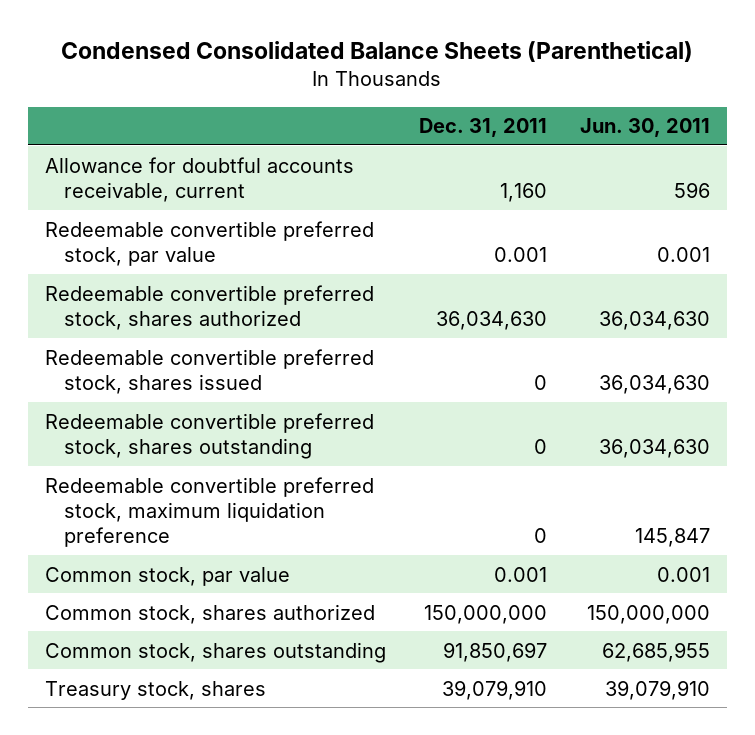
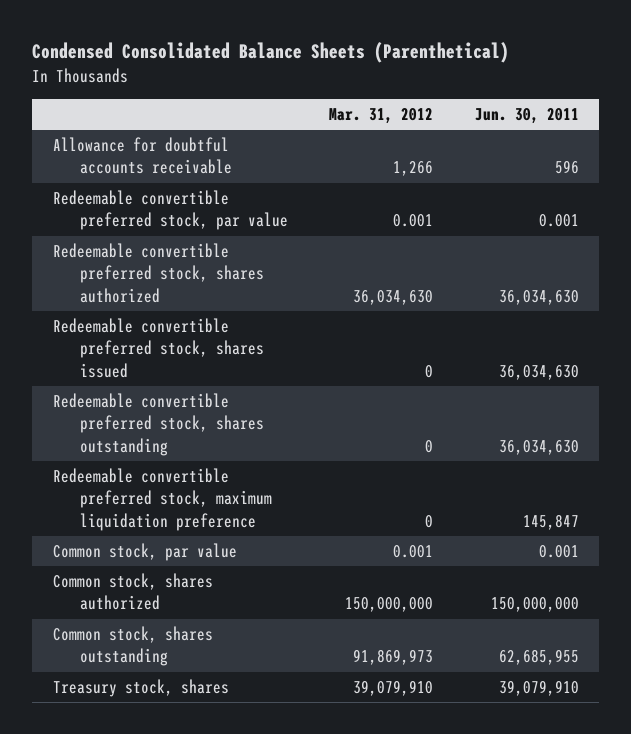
[418,118,547,138] Dec. 31, 2011 -> none
none -> [329,108,434,125] Mar. 31, 2012
[44,156,354,203] Allowance for doubtful accounts receivable, current -> [52,137,232,175] Allowance for doubtful accounts receivable

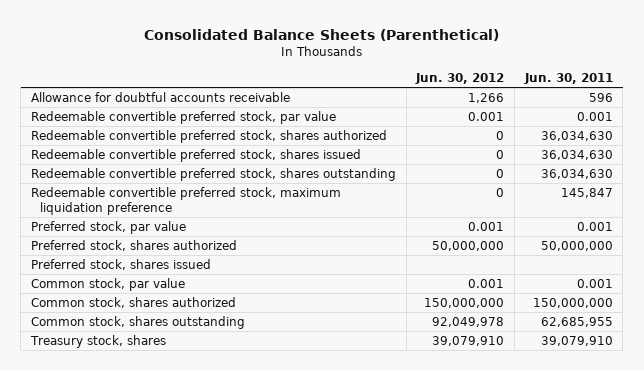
[31,42,509,64] Condensed Consolidated Balance Sheets (Parenthetical) -> [143,28,499,41] Consolidated Balance Sheets (Parenthetical)
[329,108,434,125] Mar. 31, 2012 -> none
none -> [415,72,505,84] Jun. 30, 2012
none -> [31,220,187,234] Preferred stock, par value
none -> [31,239,238,251] Preferred stock, shares authorized
none -> [31,258,212,270] Preferred stock, shares issued

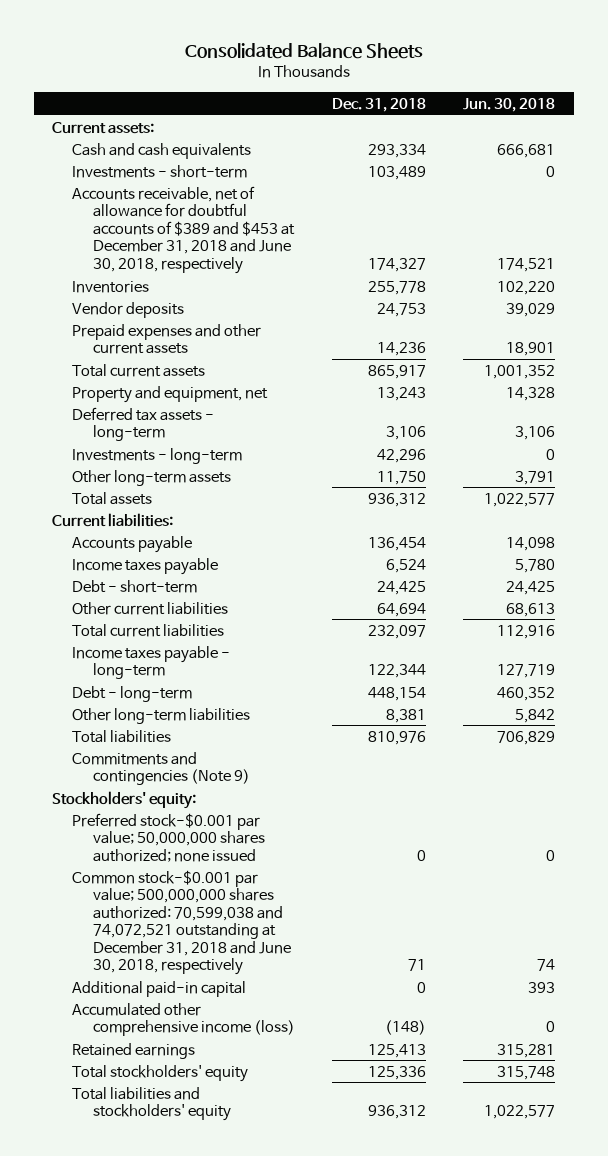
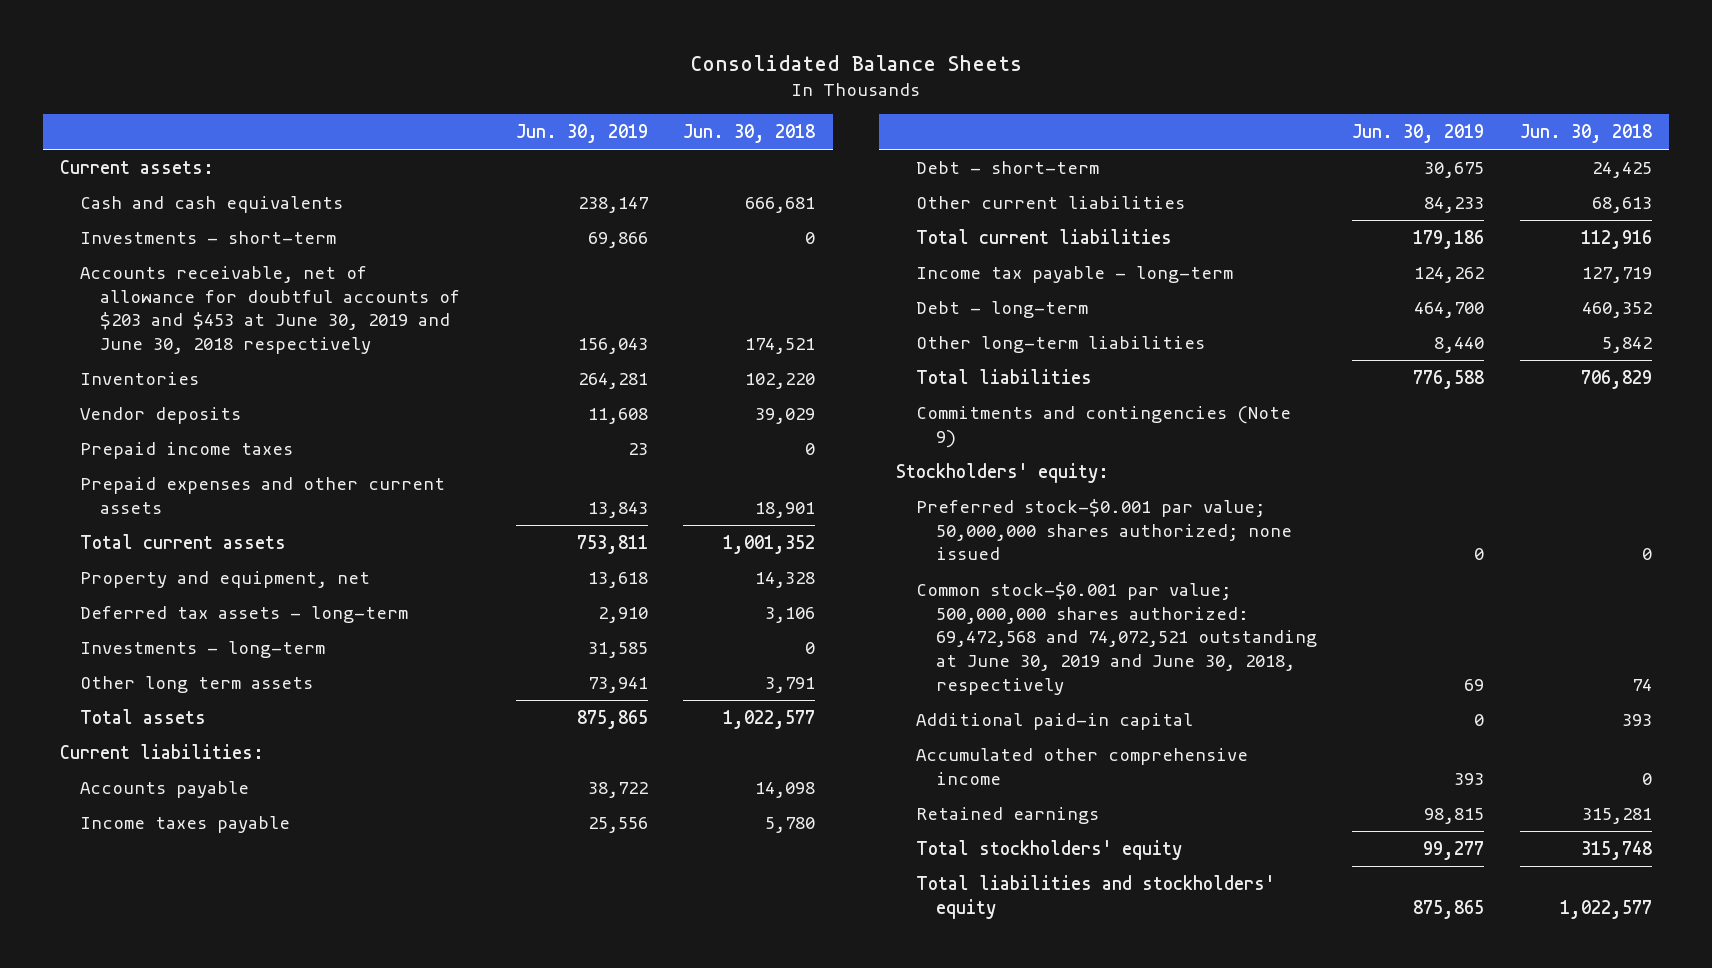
[332,97,427,112] Dec. 31, 2018 -> none
none -> [516,124,649,144] Jun. 30, 2019
[72,185,295,274] Accounts receivable, net of allowance for doubtful accounts of $389 and $453 at December 31, 2018 and June 30, 2018, respectively -> [80,265,460,354] Accounts receivable, net of allowance for doubtful accounts of $203 and $453 at June 30, 2019 and June 30, 2018 respectively
none -> [80,441,294,459] Prepaid income taxes
[72,469,232,486] Other long-term assets -> [80,675,314,693] Other long term assets
[72,645,231,680] Income taxes payable - long-term -> [916,265,1234,283] Income tax payable - long-term
[72,869,291,976] Common stock-$0.001 par value; 500,000,000 shares authorized: 70,599,038 and 74,072,521 outstanding at December 31, 2018 and June 30, 2018, respectively -> [916,581,1317,695] Common stock-$0.001 par value; 500,000,000 shares authorized: 69,472,568 and 74,072,521 outstanding at June 30, 2019 and June 30, 2018, respectively
[72,1002,295,1037] Accumulated other comprehensive income (loss) -> [916,747,1249,785] Accumulated other comprehensive income

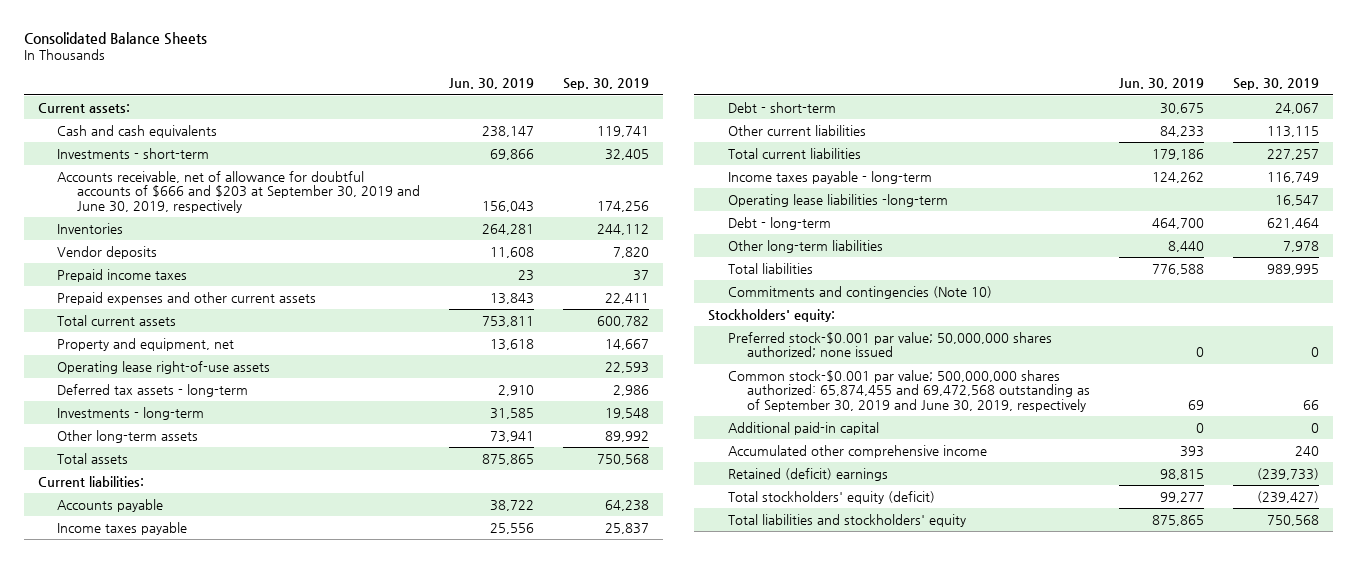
[683,124,816,144] Jun. 30, 2018 -> none
none -> [562,78,649,91] Sep. 30, 2019
[80,265,460,354] Accounts receivable, net of allowance for doubtful accounts of $203 and $453 at June 30, 2019 and June 30, 2018 respectively -> [57,170,420,213] Accounts receivable, net of allowance for doubtful accounts of $666 and $203 at September 30, 2019 and June 30, 2019, respectively
none -> [57,360,271,374] Operating lease right-of-use assets
[80,675,314,693] Other long term assets -> [57,429,199,443] Other long-term assets
[916,265,1234,283] Income tax payable - long-term -> [727,170,932,184] Income taxes payable - long-term
none -> [727,193,948,207] Operating lease liabilities -long-term
[916,405,1292,448] Commitments and contingencies (Note 9) -> [727,285,992,299] Commitments and contingencies (Note 10)
[916,581,1317,695] Common stock-$0.001 par value; 500,000,000 shares authorized: 69,472,568 and 74,072,521 outstanding at June 30, 2019 and June 30, 2018, respectively -> [727,369,1091,412] Common stock-$0.001 par value; 500,000,000 shares authorized: 65,874,455 and 69,472,568 outstanding as of September 30, 2019 and June 30, 2019, respectively
[916,806,1100,824] Retained earnings -> [727,467,888,481] Retained (deficit) earnings
[916,839,1183,860] Total stockholders' equity -> [727,490,935,504] Total stockholders' equity (deficit)

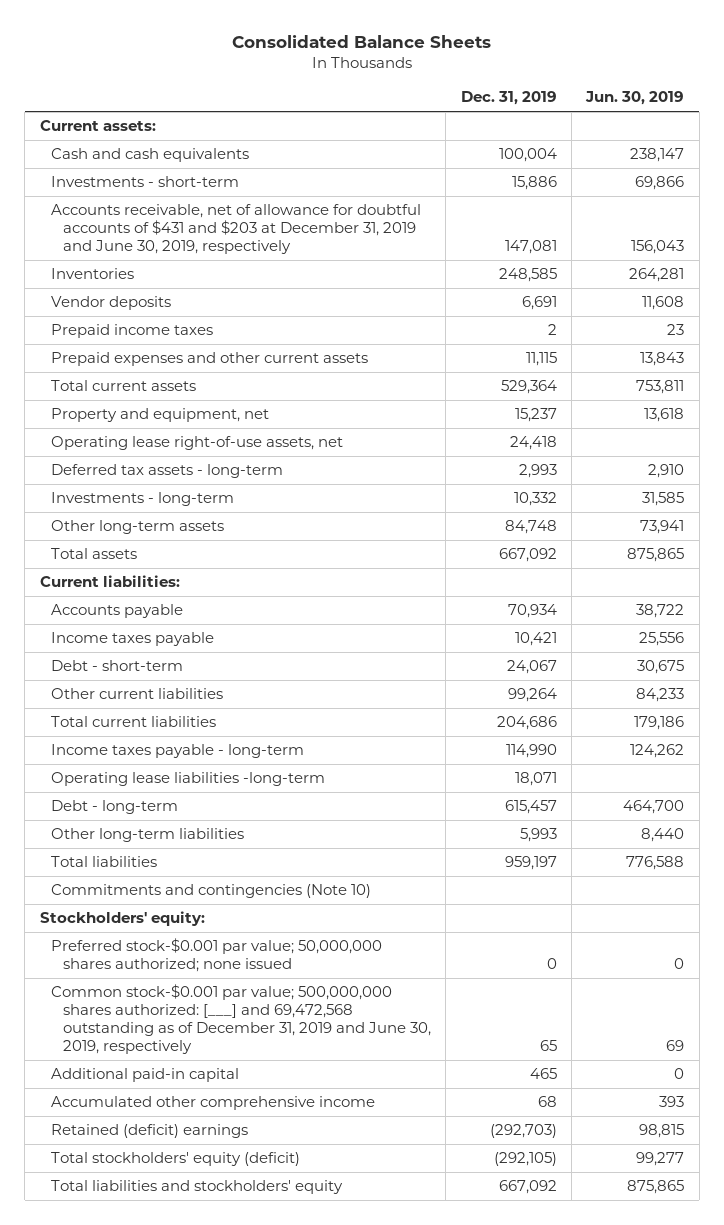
[562,78,649,91] Sep. 30, 2019 -> none
none -> [460,91,557,106] Dec. 31, 2019
[57,170,420,213] Accounts receivable, net of allowance for doubtful accounts of $666 and $203 at September 30, 2019 and June 30, 2019, respectively -> [51,204,422,254] Accounts receivable, net of allowance for doubtful accounts of $431 and $203 at December 31, 2019 and June 30, 2019, respectively
[57,360,271,374] Operating lease right-of-use assets -> [51,436,344,451] Operating lease right-of-use assets, net
[727,369,1091,412] Common stock-$0.001 par value; 500,000,000 shares authorized: 65,874,455 and 69,472,568 outstanding as of September 30, 2019 and June 30, 2019, respectively -> [51,984,431,1054] Common stock-$0.001 par value; 500,000,000 shares authorized: [___] and 69,472,568 outstanding as of December 31, 2019 and June 30, 2019, respectively

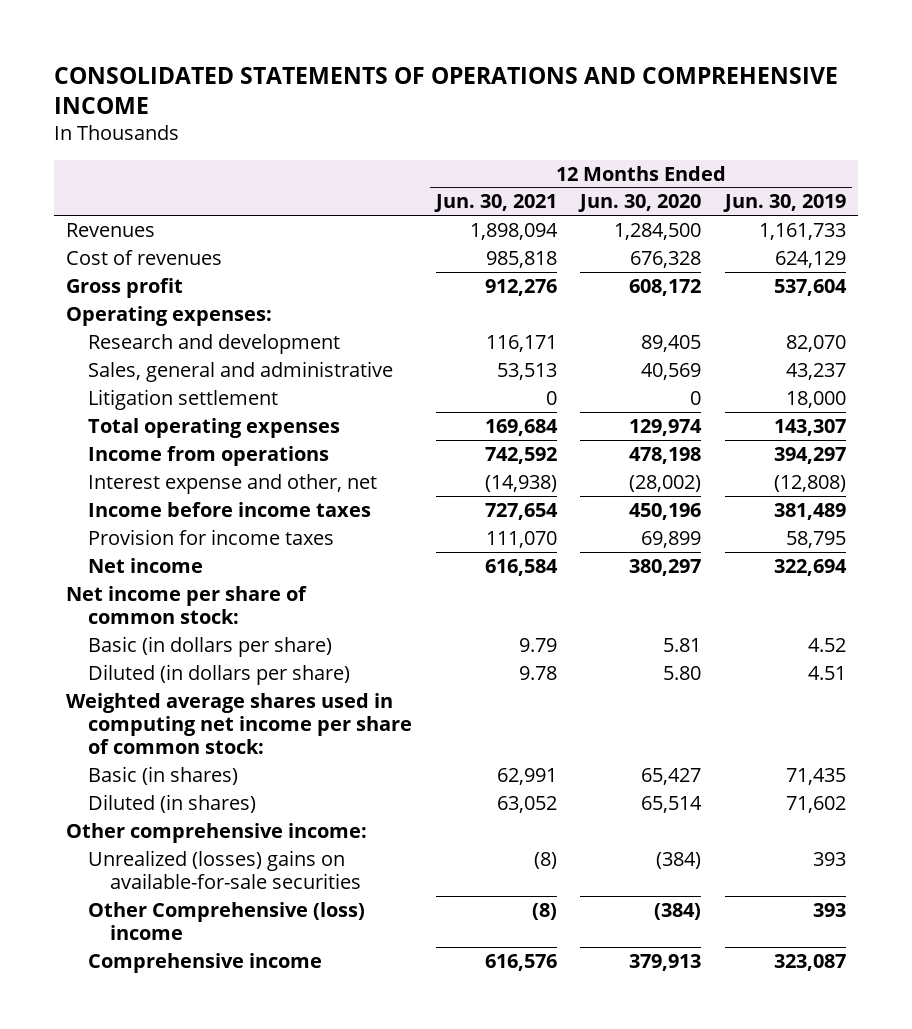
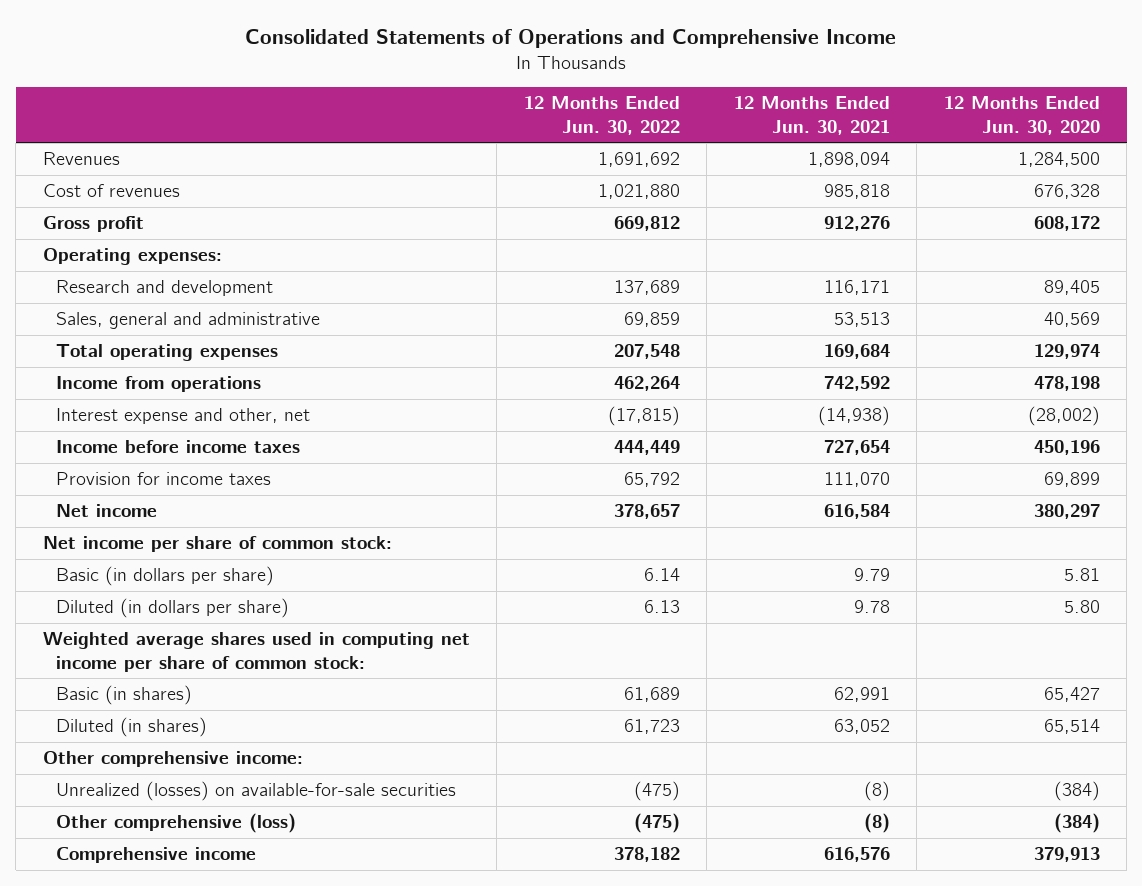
[53,67,838,115] CONSOLIDATED STATEMENTS OF OPERATIONS AND COMPREHENSIVE INCOME -> [245,29,897,49] Consolidated Statements of Operations and Comprehensive Income
[723,194,847,213] Jun. 30, 2019 -> none
none -> [523,96,680,135] 12 Months Ended Jun. 30, 2022
[87,388,278,410] Litigation settlement -> none
[87,849,361,889] Unrealized (losses) gains on available-for-sale securities -> [55,781,456,802] Unrealized (losses) on available-for-sale securities
[87,901,365,940] Other Comprehensive (loss) income -> [55,813,296,834] Other comprehensive (loss)

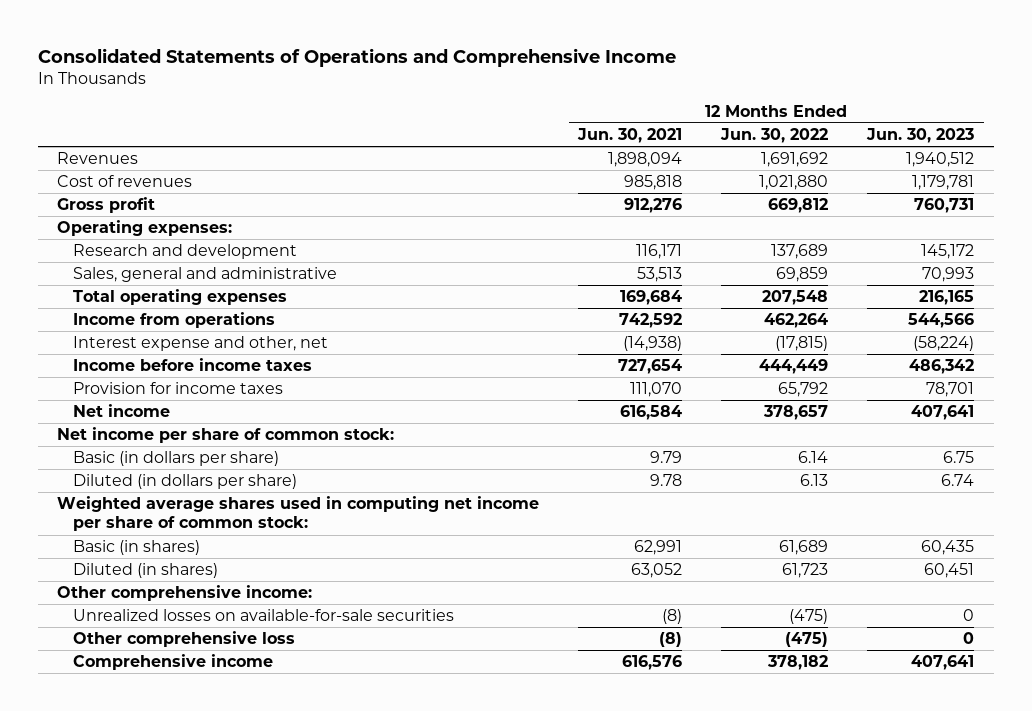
[943,96,1100,135] 12 Months Ended Jun. 30, 2020 -> none
none -> [866,128,975,144] Jun. 30, 2023
[55,781,456,802] Unrealized (losses) on available-for-sale securities -> [73,609,455,622] Unrealized losses on available-for-sale securities
[55,813,296,834] Other comprehensive (loss) -> [73,631,296,648] Other comprehensive loss

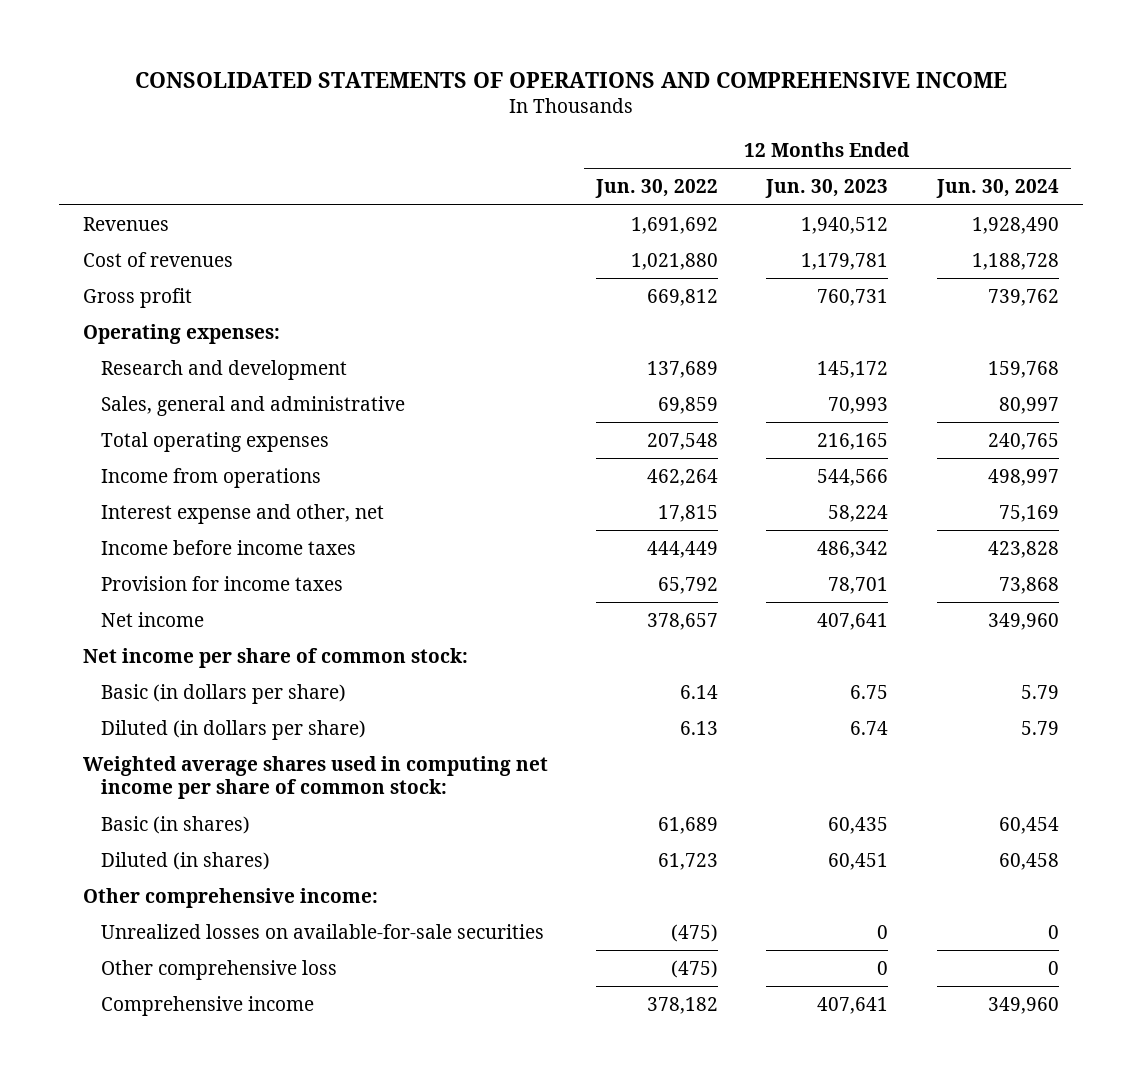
[37,47,676,67] Consolidated Statements of Operations and Comprehensive Income -> [134,71,1007,88] CONSOLIDATED STATEMENTS OF OPERATIONS AND COMPREHENSIVE INCOME
[577,128,683,144] Jun. 30, 2021 -> none
none -> [935,179,1059,199] Jun. 30, 2024
[775,336,829,352] (17,815) -> [658,504,719,522] 17,815
[913,336,975,352] (58,224) -> [828,504,889,522] 58,224

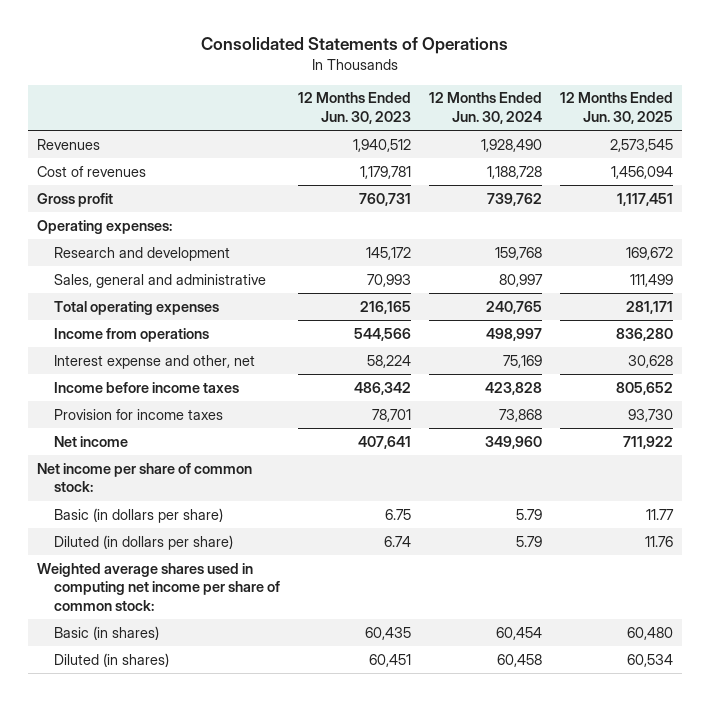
[134,71,1007,88] CONSOLIDATED STATEMENTS OF OPERATIONS AND COMPREHENSIVE INCOME -> [200,37,508,55] Consolidated Statements of Operations
[595,179,719,199] Jun. 30, 2022 -> none
none -> [559,92,673,125] 12 Months Ended Jun. 30, 2025
[82,887,378,908] Other comprehensive income: -> none
[100,923,544,939] Unrealized losses on available-for-sale securities -> none
[100,959,337,980] Other comprehensive loss -> none
[100,995,314,1016] Comprehensive income -> none

